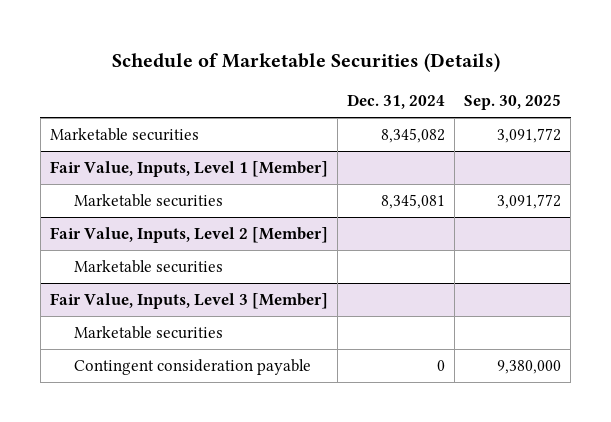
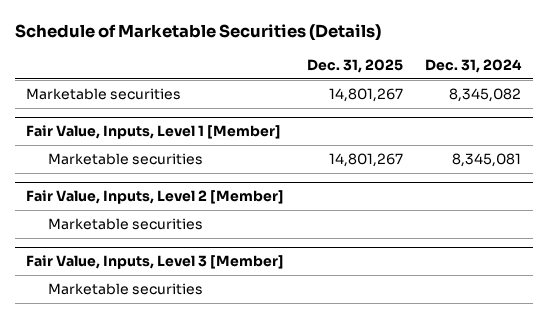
[464,94,562,111] Sep. 30, 2025 -> none
none -> [306,58,403,73] Dec. 31, 2025
[74,359,312,376] Contingent consideration payable -> none

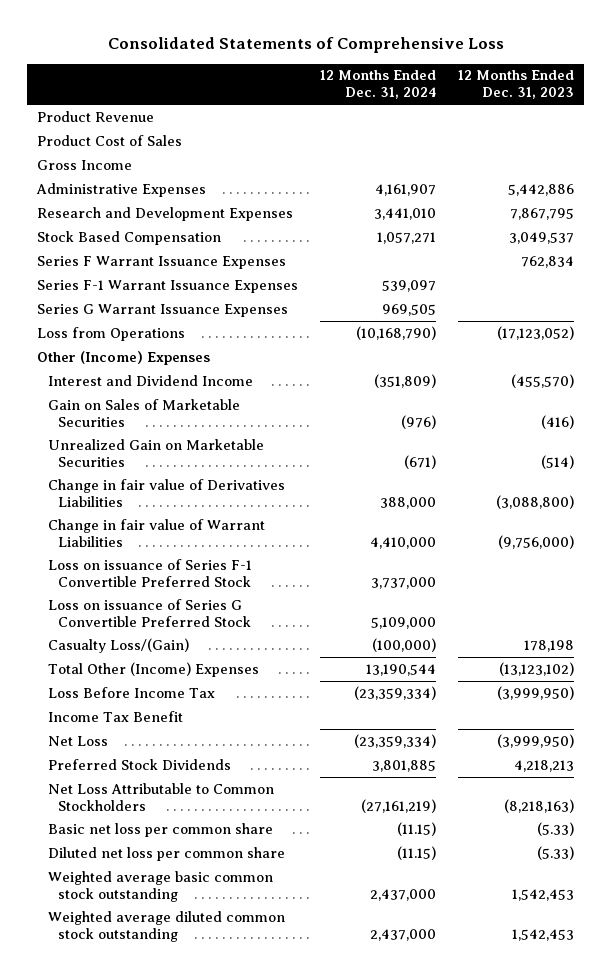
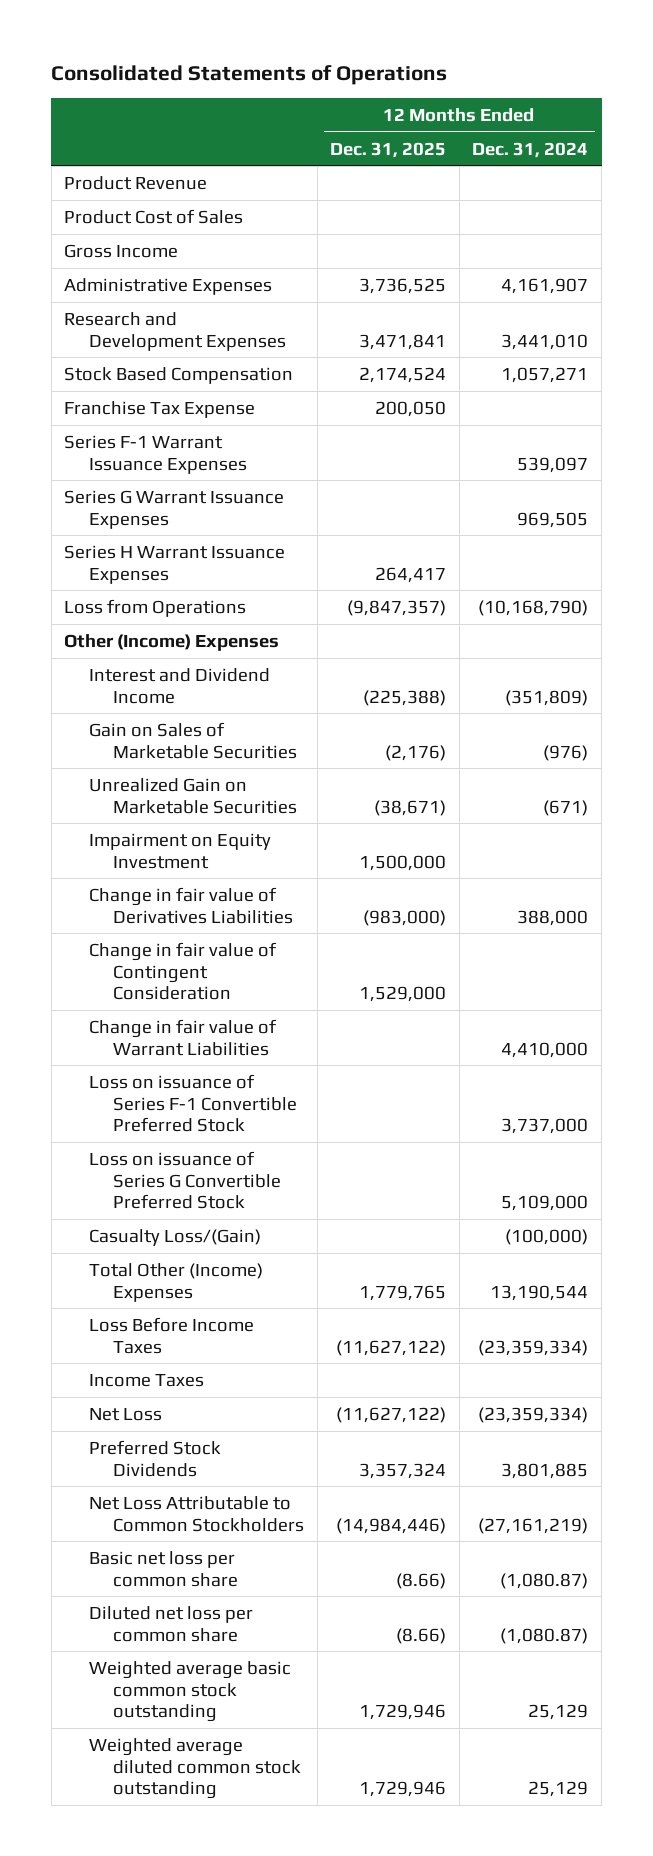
[107,37,504,54] Consolidated Statements of Comprehensive Loss -> [51,64,448,85] Consolidated Statements of Operations
[457,70,574,100] 12 Months Ended Dec. 31, 2023 -> none
none -> [330,141,447,158] Dec. 31, 2025
[37,255,287,269] Series F Warrant Issuance Expenses -> none
none -> [64,400,256,418] Franchise Tax Expense
none -> [64,544,286,584] Series H Warrant Issuance Expenses
none -> [88,832,271,869] Impairment on Equity Investment
none -> [88,941,277,1001] Change in fair value of Contingent Consideration
[47,686,215,698] Loss Before Income Tax -> [88,1316,254,1354] Loss Before Income Taxes
[47,710,183,722] Income Tax Benefit -> [88,1373,204,1387] Income Taxes
[397,821,437,836] (11.15) -> [500,1572,589,1589] (1,080.87)
[397,845,437,860] (11.15) -> [500,1627,589,1644] (1,080.87)
[370,888,437,901] 2,437,000 -> [528,1704,589,1721] 25,129
[370,928,437,941] 2,437,000 -> [528,1781,589,1798] 25,129

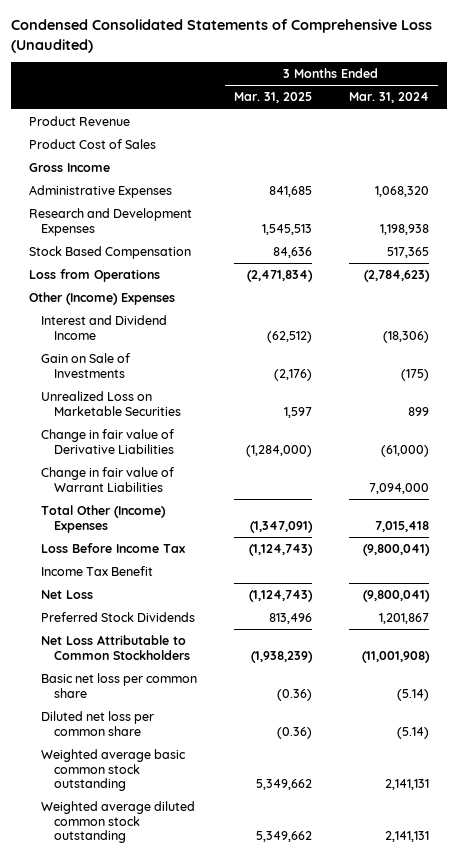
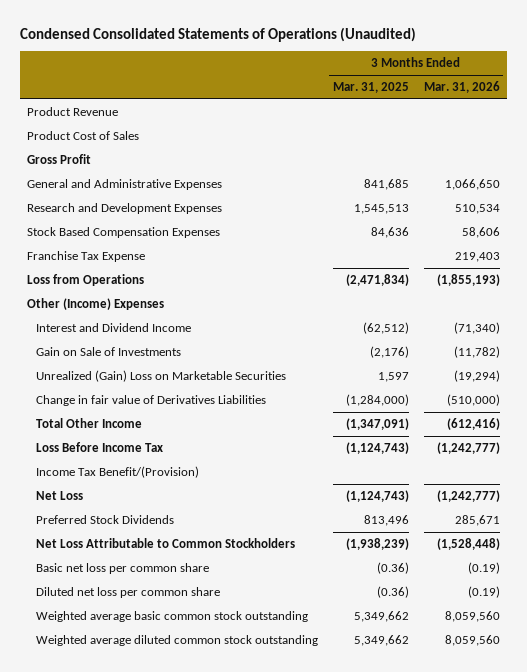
[10,19,432,53] Condensed Consolidated Statements of Comprehensive Loss (Unaudited) -> [19,26,416,42] Condensed Consolidated Statements of Operations (Unaudited)
[348,92,429,104] Mar. 31, 2024 -> none
none -> [423,81,500,94] Mar. 31, 2026
[29,163,111,173] Gross Income -> [26,153,91,164] Gross Profit
[29,185,173,199] Administrative Expenses -> [26,178,222,190] General and Administrative Expenses
[29,246,192,260] Stock Based Compensation -> [26,226,220,238] Stock Based Compensation Expenses
none -> [26,250,145,262] Franchise Tax Expense
[41,467,175,492] Change in fair value of Warrant Liabilities -> none
[41,391,181,416] Unrealized Loss on Marketable Securities -> [35,369,286,382] Unrealized (Gain) Loss on Marketable Securities
[41,429,175,454] Change in fair value of Derivative Liabilities -> [35,394,266,406] Change in fair value of Derivatives Liabilities
[41,505,167,533] Total Other (Income) Expenses -> [35,417,142,428] Total Other Income
[41,566,154,577] Income Tax Benefit -> [35,465,199,478] Income Tax Benefit/(Provision)

